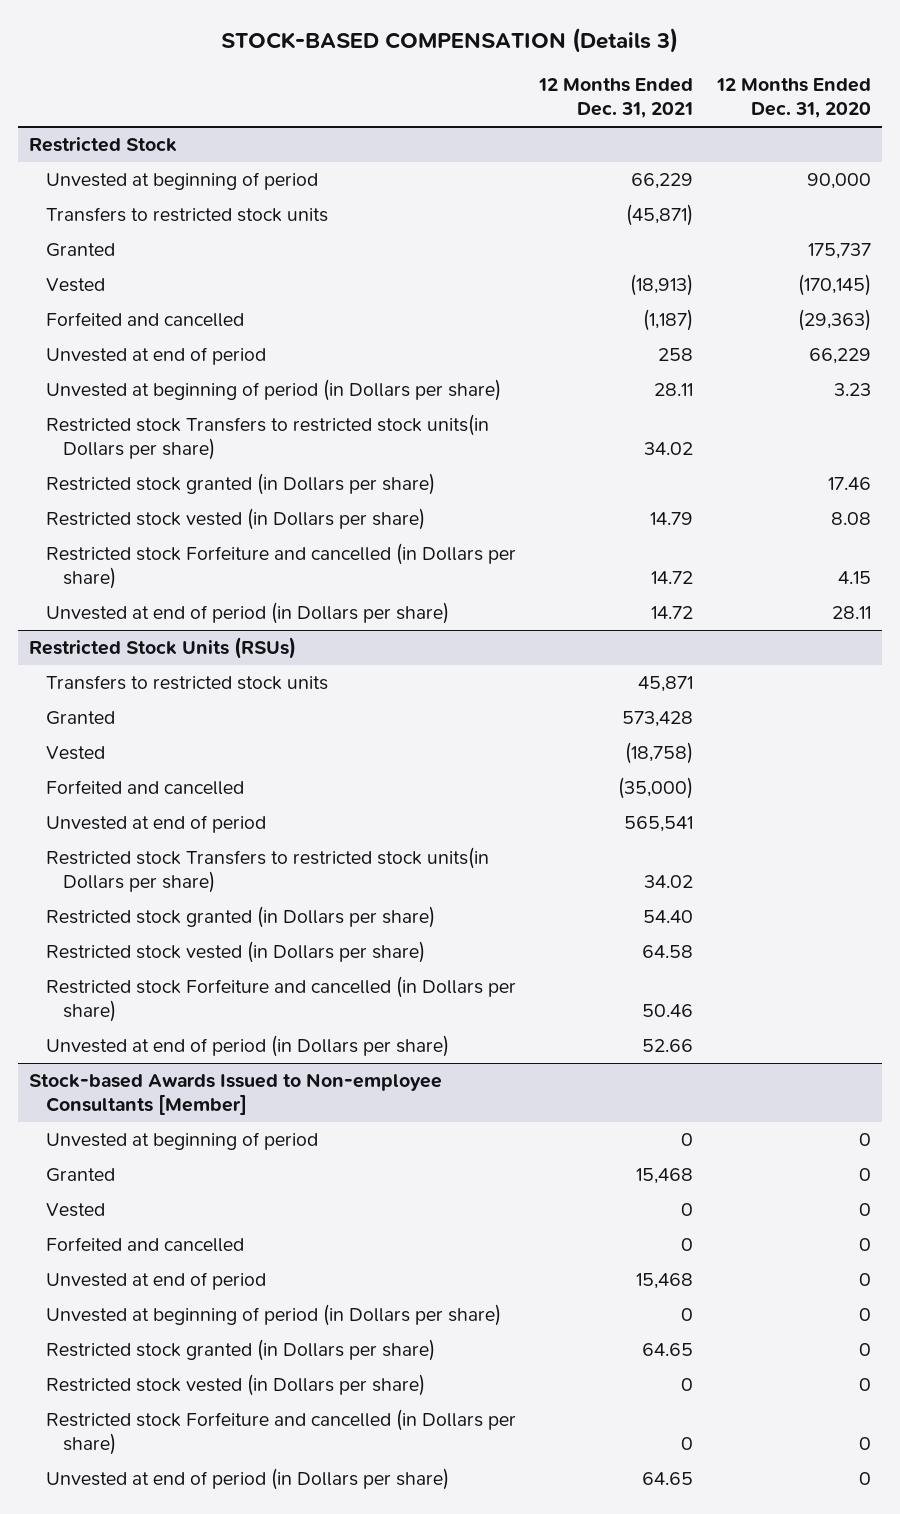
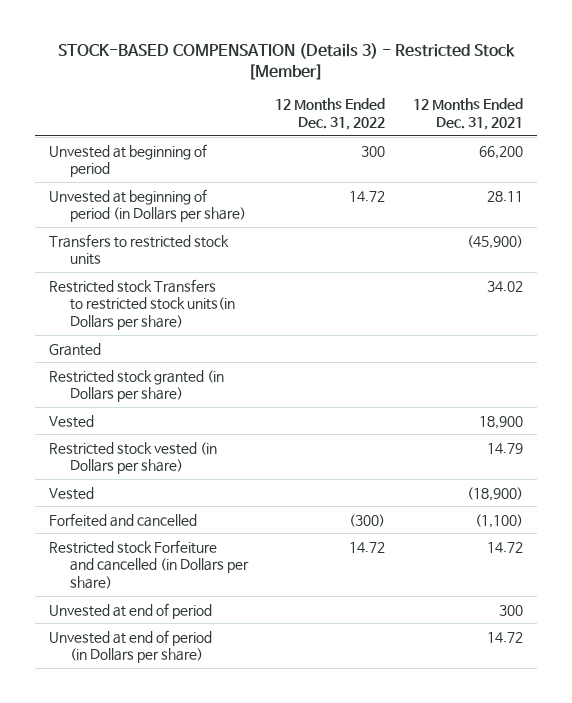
[221,27,679,53] STOCK-BASED COMPENSATION (Details 3) -> [58,42,516,80] STOCK-BASED COMPENSATION (Details 3) - Restricted Stock [Member]
[715,78,871,119] 12 Months Ended Dec. 31, 2020 -> none
none -> [275,98,386,130] 12 Months Ended Dec. 31, 2022
[29,137,178,153] Restricted Stock -> none
[46,207,329,223] Transfers to restricted stock units -> none
[46,243,116,258] Granted -> none
[46,278,106,293] Vested -> none
[46,312,245,328] Forfeited and cancelled -> none
[46,347,267,366] Unvested at end of period -> none
[631,173,694,190] 66,229 -> [479,145,524,159] 66,200
none -> [48,233,229,266] Transfers to restricted stock units
none -> [48,342,101,356] Granted
none -> [48,414,94,428] Vested
none -> [48,486,94,500] Vested
none -> [48,512,197,527] Forfeited and cancelled
none -> [48,602,212,619] Unvested at end of period
[29,637,297,660] Restricted Stock Units (RSUs) -> none
[46,675,329,691] Transfers to restricted stock units -> none
[46,711,116,726] Granted -> none
[46,746,106,761] Vested -> none
[46,780,245,796] Forfeited and cancelled -> none
[46,815,267,834] Unvested at end of period -> none
[46,847,490,894] Restricted stock Transfers to restricted stock units(in Dollars per share) -> none
[46,906,436,929] Restricted stock granted (in Dollars per share) -> none
[46,941,426,964] Restricted stock vested (in Dollars per share) -> none
[46,976,517,1023] Restricted stock Forfeiture and cancelled (in Dollars per share) -> none
[46,1035,450,1058] Unvested at end of period (in Dollars per share) -> none
[29,1073,443,1116] Stock-based Awards Issued to Non-employee Consultants [Member] -> none
[46,1132,319,1151] Unvested at beginning of period -> none
[46,1168,116,1183] Granted -> none
[46,1203,106,1218] Vested -> none
[46,1237,245,1253] Forfeited and cancelled -> none
[46,1272,267,1291] Unvested at end of period -> none
[46,1304,502,1327] Unvested at beginning of period (in Dollars per share) -> none
[46,1339,436,1362] Restricted stock granted (in Dollars per share) -> none
[46,1374,426,1397] Restricted stock vested (in Dollars per share) -> none
[46,1409,517,1456] Restricted stock Forfeiture and cancelled (in Dollars per share) -> none
[46,1468,450,1491] Unvested at end of period (in Dollars per share) -> none

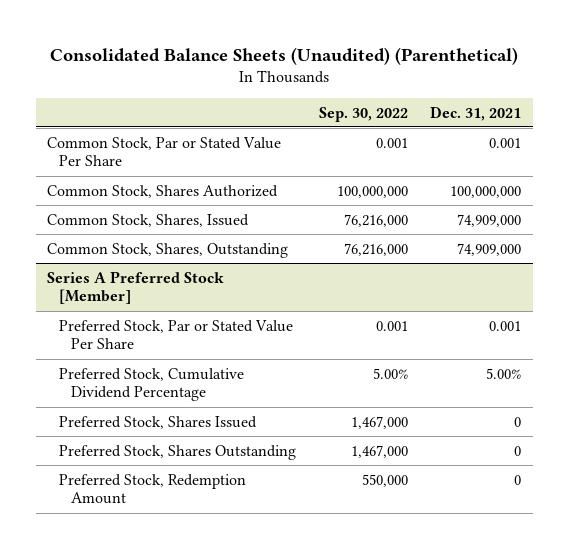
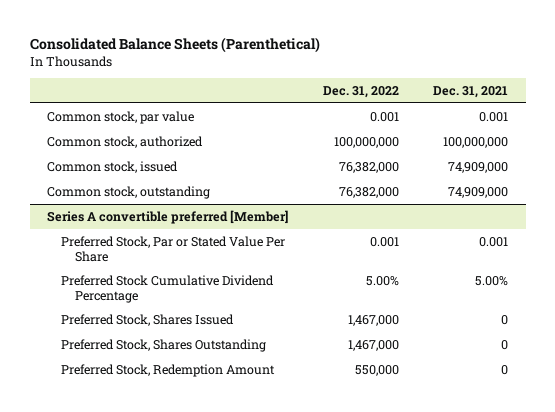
[50,46,519,65] Consolidated Balance Sheets (Unaudited) (Parenthetical) -> [29,36,320,53] Consolidated Balance Sheets (Parenthetical)
[318,106,408,122] Sep. 30, 2022 -> none
none -> [322,85,399,98] Dec. 31, 2022
[47,136,282,167] Common Stock, Par or Stated Value Per Share -> [47,110,195,124] Common stock, par value
[47,184,279,198] Common Stock, Shares Authorized -> [47,135,204,148] Common stock, authorized
[47,213,250,227] Common Stock, Shares, Issued -> [47,160,179,173] Common stock, issued
[47,242,289,258] Common Stock, Shares, Outstanding -> [47,185,211,199] Common stock, outstanding
[47,270,225,305] Series A Preferred Stock [Member] -> [47,209,289,224] Series A convertible preferred [Member]
[58,367,244,402] Preferred Stock, Cumulative Dividend Percentage -> [60,274,274,303] Preferred Stock Cumulative Dividend Percentage

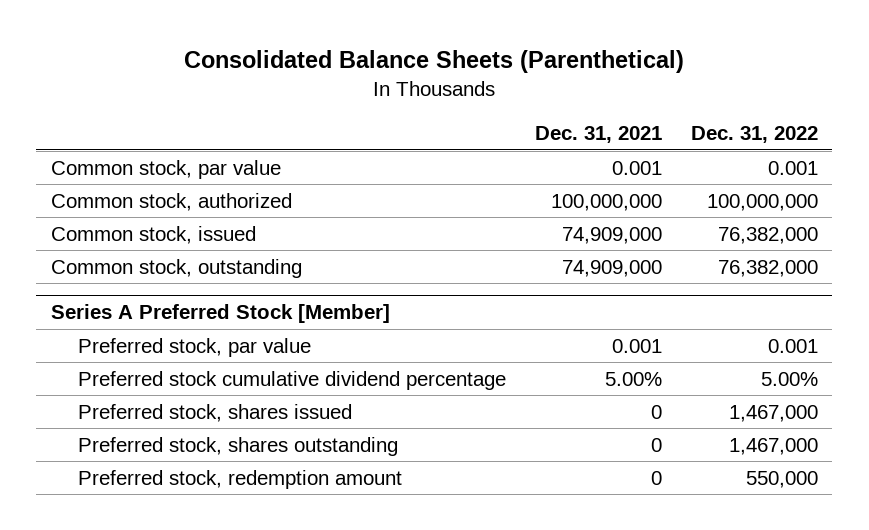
[47,209,289,224] Series A convertible preferred [Member] -> [50,304,390,324] Series A Preferred Stock [Member]
[60,235,285,262] Preferred Stock, Par or Stated Value Per Share -> [78,337,312,357] Preferred stock, par value
[60,274,274,303] Preferred Stock Cumulative Dividend Percentage -> [78,370,507,390] Preferred stock cumulative dividend percentage
[60,313,234,326] Preferred Stock, Shares Issued -> [78,403,353,422] Preferred stock, shares issued
[60,338,266,352] Preferred Stock, Shares Outstanding -> [78,436,399,456] Preferred stock, shares outstanding
[60,363,275,377] Preferred Stock, Redemption Amount -> [78,469,403,489] Preferred stock, redemption amount

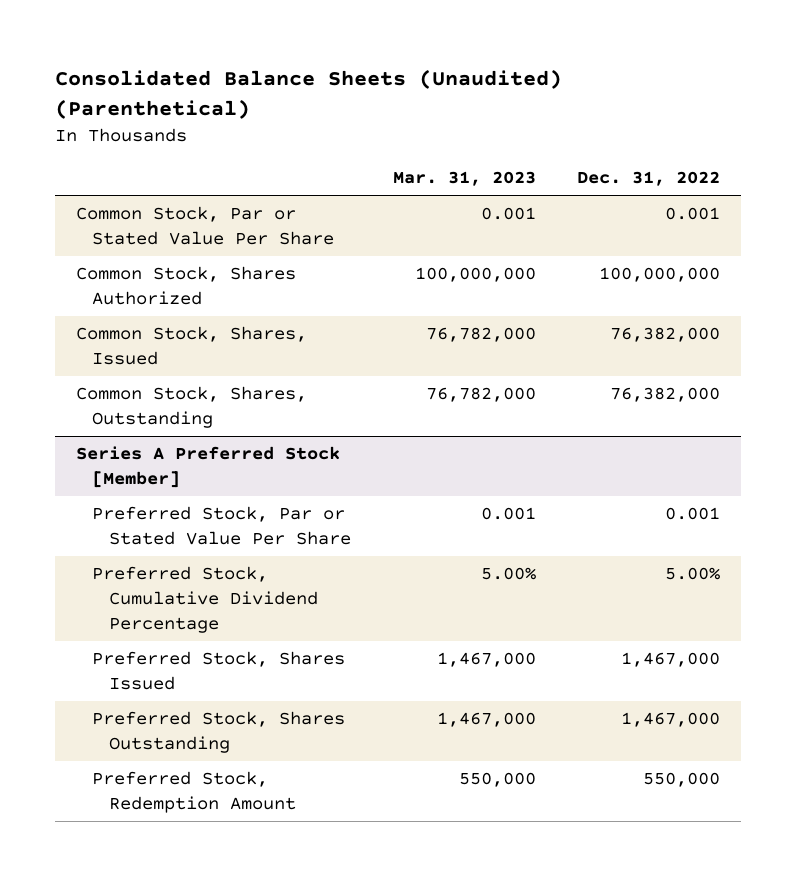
[184,50,685,74] Consolidated Balance Sheets (Parenthetical) -> [55,68,563,119] Consolidated Balance Sheets (Unaudited) (Parenthetical)
[535,126,663,144] Dec. 31, 2021 -> none
none -> [392,171,536,187] Mar. 31, 2023
[50,159,281,179] Common stock, par value -> [75,206,335,246] Common Stock, Par or Stated Value Per Share
[50,192,292,211] Common stock, authorized -> [75,266,296,306] Common Stock, Shares Authorized
[50,225,256,244] Common stock, issued -> [75,326,307,366] Common Stock, Shares, Issued
[50,258,302,278] Common stock, outstanding -> [75,386,307,429] Common Stock, Shares, Outstanding
[78,337,312,357] Preferred stock, par value -> [92,506,352,546] Preferred Stock, Par or Stated Value Per Share
[78,370,507,390] Preferred stock cumulative dividend percentage -> [92,566,319,633] Preferred Stock, Cumulative Dividend Percentage
[78,403,353,422] Preferred stock, shares issued -> [92,651,346,691] Preferred Stock, Shares Issued
[78,436,399,456] Preferred stock, shares outstanding -> [92,711,346,754] Preferred Stock, Shares Outstanding
[78,469,403,489] Preferred stock, redemption amount -> [92,771,297,814] Preferred Stock, Redemption Amount

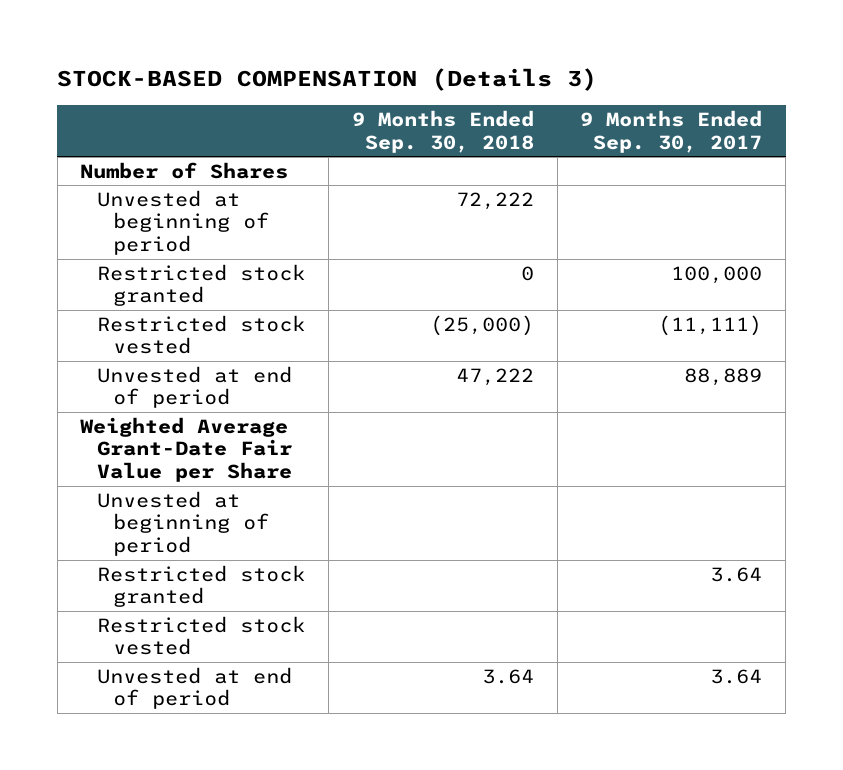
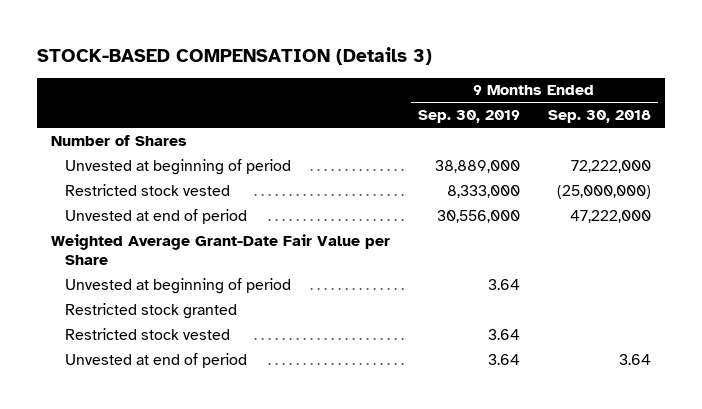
[580,109,763,153] 9 Months Ended Sep. 30, 2017 -> none
none -> [417,110,520,124] Sep. 30, 2019
[96,263,305,307] Restricted stock granted -> none
[455,191,534,210] 72,222 -> [570,159,651,173] 72,222,000
[429,314,534,336] (25,000) -> [556,184,651,199] (25,000,000)
[455,367,534,386] 47,222 -> [569,209,651,223] 47,222,000

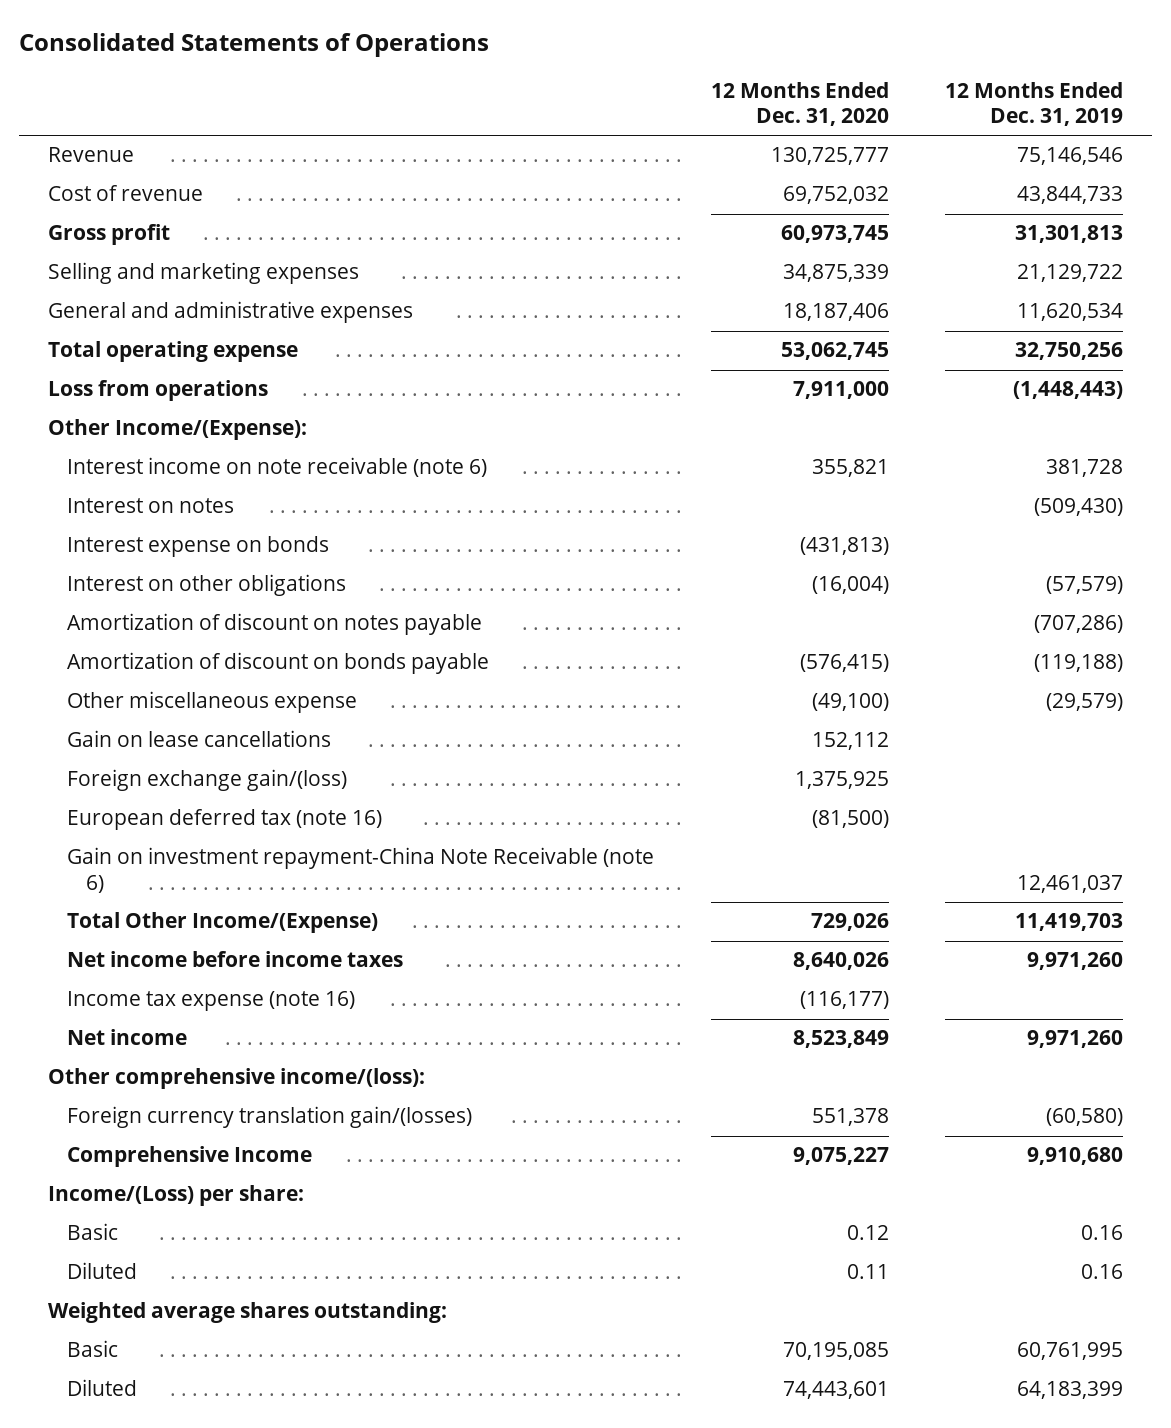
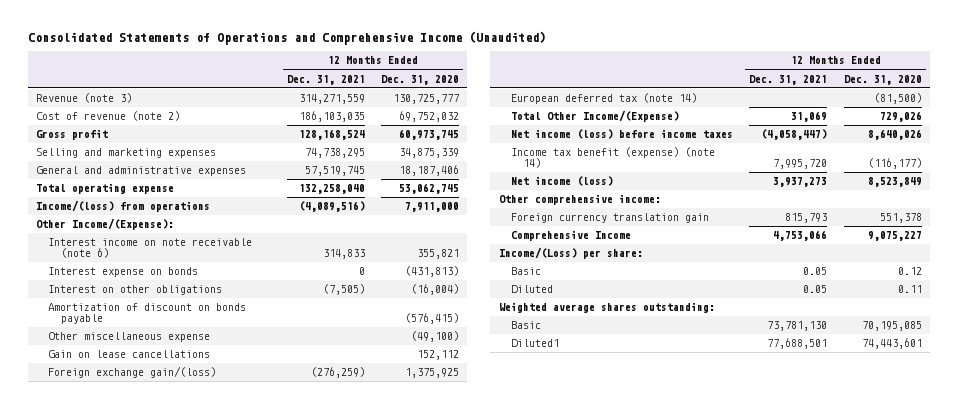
[19,33,490,58] Consolidated Statements of Operations -> [27,30,546,45] Consolidated Statements of Operations and Comprehensive Income (Unaudited)
[945,81,1124,127] 12 Months Ended Dec. 31, 2019 -> none
none -> [286,74,365,85] Dec. 31, 2021
[47,147,134,163] Revenue -> [35,93,132,104] Revenue (note 3)
[47,185,203,202] Cost of revenue -> [35,111,180,122] Cost of revenue (note 2)
[47,380,268,402] Loss from operations -> [35,200,210,213] Income/(loss) from operations
[66,498,234,514] Interest on notes -> none
[66,613,482,636] Amortization of discount on notes payable -> none
[66,847,654,893] Gain on investment repayment-China Note Receivable (note 6) -> none
[66,809,382,831] European deferred tax (note 16) -> [510,93,697,105] European deferred tax (note 14)
[66,951,403,968] Net income before income taxes -> [510,129,733,140] Net income (loss) before income taxes
[66,991,355,1012] Income tax expense (note 16) -> [510,147,715,169] Income tax benefit (expense) (note 14)
[66,1029,187,1046] Net income -> [510,176,613,187] Net income (loss)
[47,1068,425,1090] Other comprehensive income/(loss): -> [498,194,661,206] Other comprehensive income:
[66,1106,472,1129] Foreign currency translation gain/(losses) -> [510,213,709,224] Foreign currency translation gain
[66,1379,137,1397] Diluted -> [510,339,559,348] Diluted1

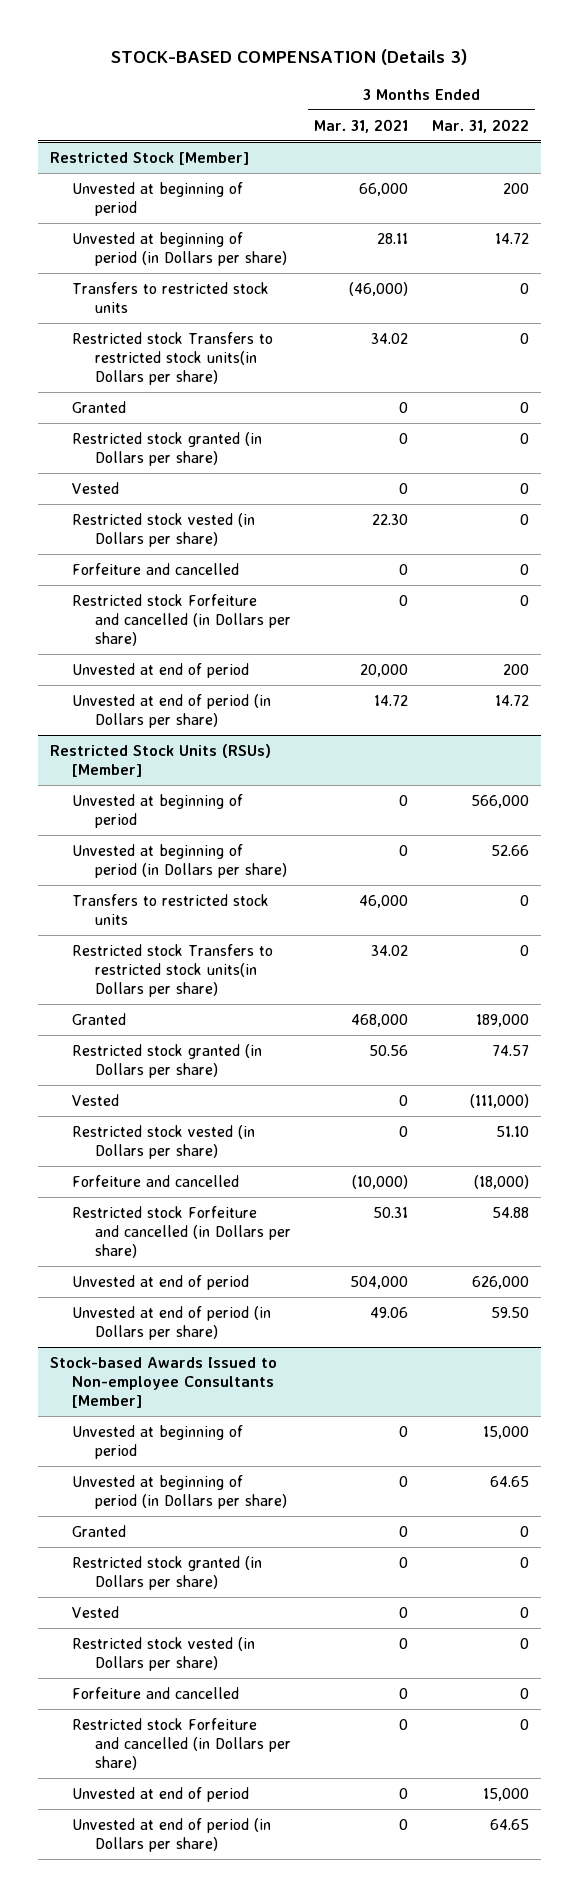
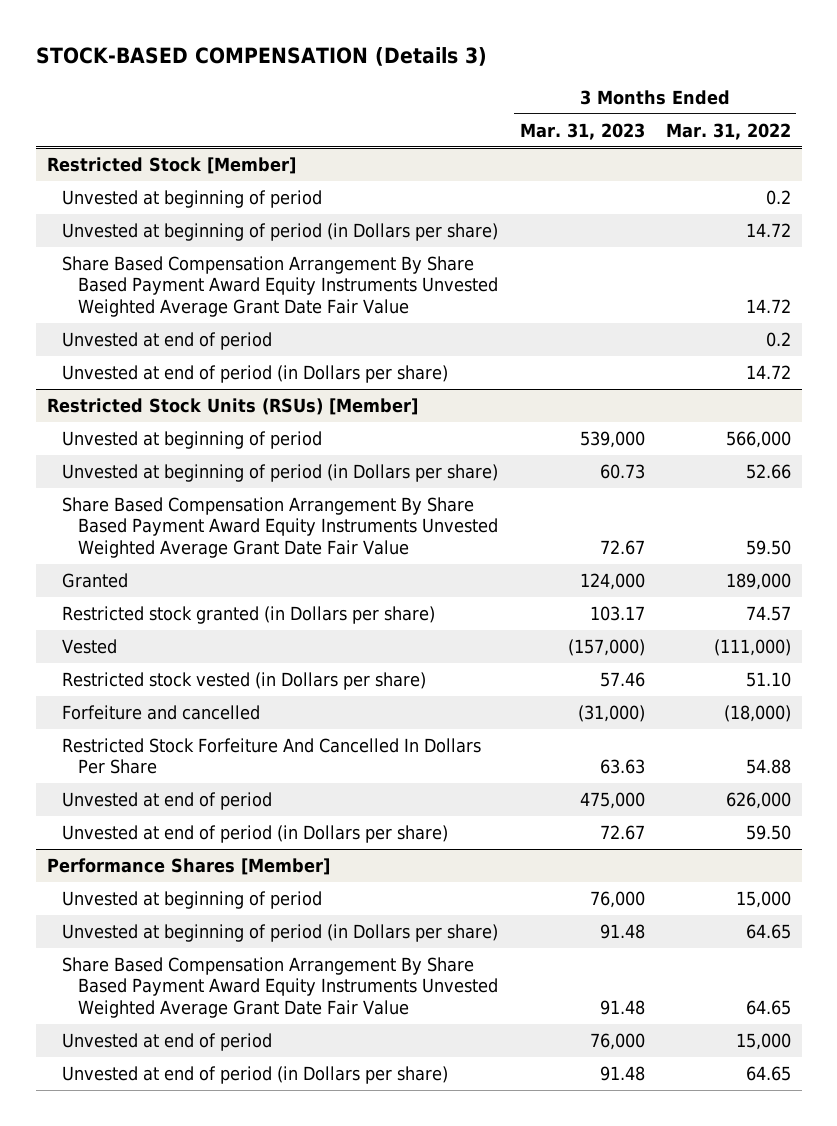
[314,118,409,133] Mar. 31, 2021 -> none
none -> [519,122,645,140] Mar. 31, 2023
[502,182,529,194] 200 -> [765,189,791,205] 0.2
[72,281,270,314] Transfers to restricted stock units -> none
[72,331,274,386] Restricted stock Transfers to restricted stock units(in Dollars per share) -> none
[72,400,127,413] Granted -> none
[72,431,263,467] Restricted stock granted (in Dollars per share) -> none
[72,481,120,494] Vested -> none
[72,512,256,548] Restricted stock vested (in Dollars per share) -> none
[72,562,240,575] Forfeiture and cancelled -> none
[72,593,291,647] Restricted stock Forfeiture and cancelled (in Dollars per share) -> none
none -> [62,255,498,317] Share Based Compensation Arrangement By Share Based Payment Award Equity Instruments Unvested Weighted Average Grant Date Fair Value
[502,663,529,675] 200 -> [765,331,791,347] 0.2
[72,893,270,926] Transfers to restricted stock units -> none
[72,943,274,998] Restricted stock Transfers to restricted stock units(in Dollars per share) -> none
none -> [62,496,498,558] Share Based Compensation Arrangement By Share Based Payment Award Equity Instruments Unvested Weighted Average Grant Date Fair Value
[72,1205,291,1259] Restricted stock Forfeiture and cancelled (in Dollars per share) -> [62,737,482,775] Restricted Stock Forfeiture And Cancelled In Dollars Per Share
[49,1356,277,1409] Stock-based Awards Issued to Non-employee Consultants [Member] -> none
none -> [46,857,330,875] Performance Shares [Member]
[72,1524,127,1537] Granted -> none
[72,1555,263,1591] Restricted stock granted (in Dollars per share) -> none
[72,1605,120,1618] Vested -> none
[72,1636,256,1672] Restricted stock vested (in Dollars per share) -> none
[72,1686,240,1699] Forfeiture and cancelled -> none
[72,1717,291,1771] Restricted stock Forfeiture and cancelled (in Dollars per share) -> none
none -> [62,956,498,1018] Share Based Compensation Arrangement By Share Based Payment Award Equity Instruments Unvested Weighted Average Grant Date Fair Value

